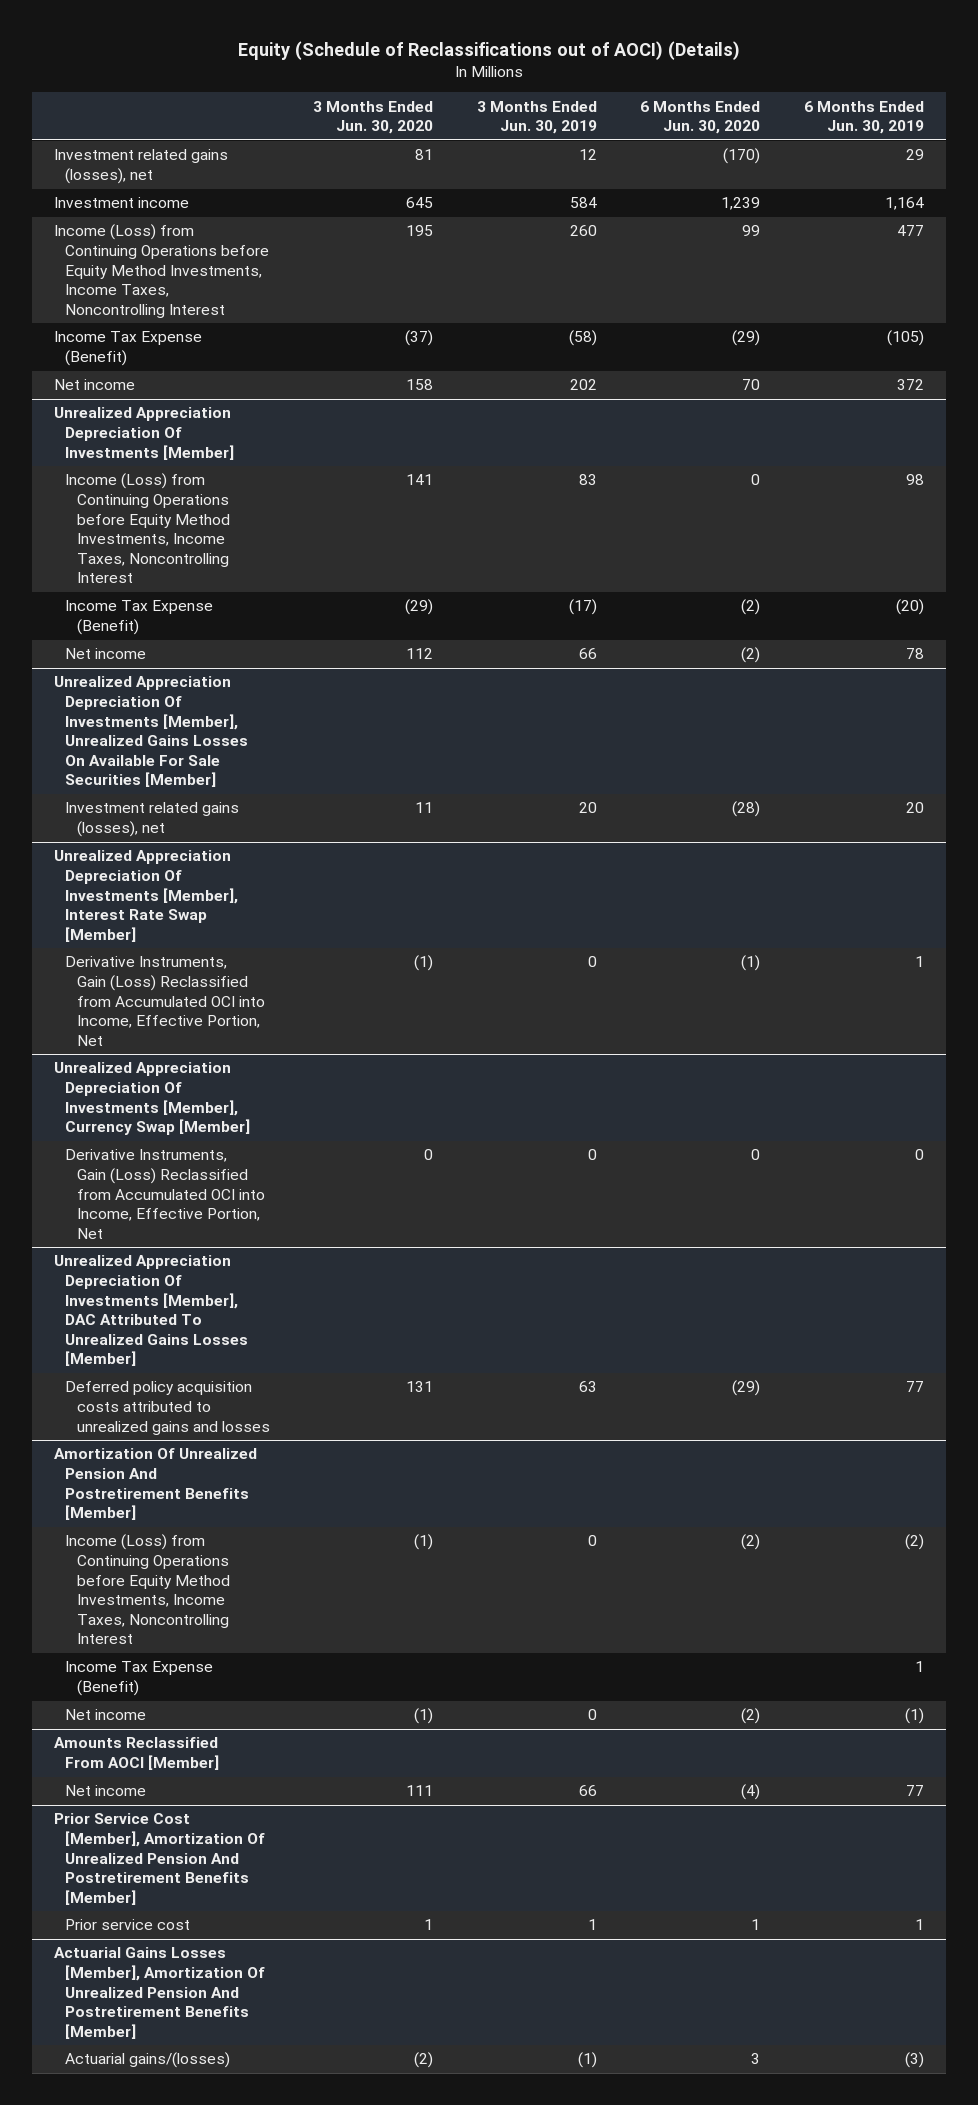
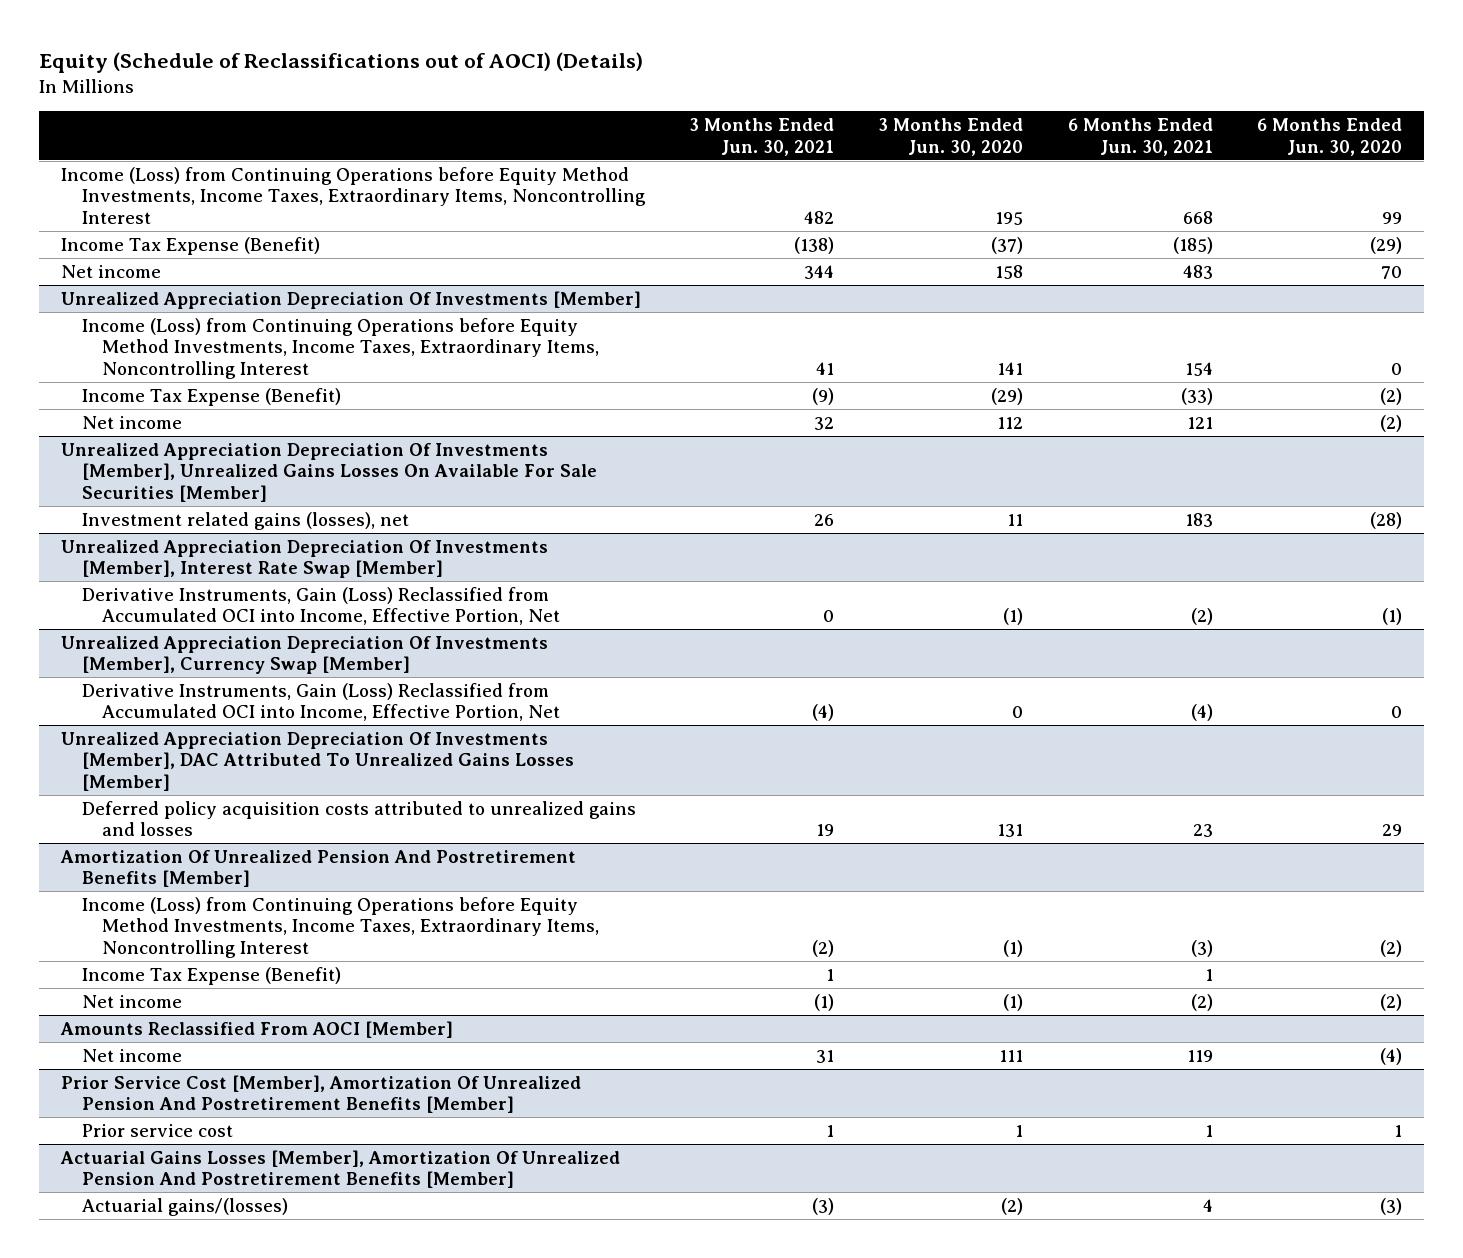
[476,100,597,135] 3 Months Ended Jun. 30, 2019 -> none
[804,100,925,135] 6 Months Ended Jun. 30, 2019 -> none
none -> [688,118,834,156] 3 Months Ended Jun. 30, 2021
none -> [1067,118,1213,156] 6 Months Ended Jun. 30, 2021
[53,149,228,185] Investment related gains (losses), net -> none
[53,197,189,209] Investment income -> none
[53,224,270,318] Income (Loss) from Continuing Operations before Equity Method Investments, Income Taxes, Noncontrolling Interest -> [61,166,646,224] Income (Loss) from Continuing Operations before Equity Method Investments, Income Taxes, Extraordinary Items, Noncontrolling Interest
[65,473,230,584] Income (Loss) from Continuing Operations before Equity Method Investments, Income Taxes, Noncontrolling Interest -> [81,317,600,379] Income (Loss) from Continuing Operations before Equity Method Investments, Income Taxes, Extraordinary Items, Noncontrolling Interest
[732,1380,761,1397] (29) -> [1382,824,1403,837] 29
[65,1534,230,1645] Income (Loss) from Continuing Operations before Equity Method Investments, Income Taxes, Noncontrolling Interest -> [81,896,600,958] Income (Loss) from Continuing Operations before Equity Method Investments, Income Taxes, Extraordinary Items, Noncontrolling Interest
[751,2053,761,2065] 3 -> [1380,1197,1403,1215] (3)

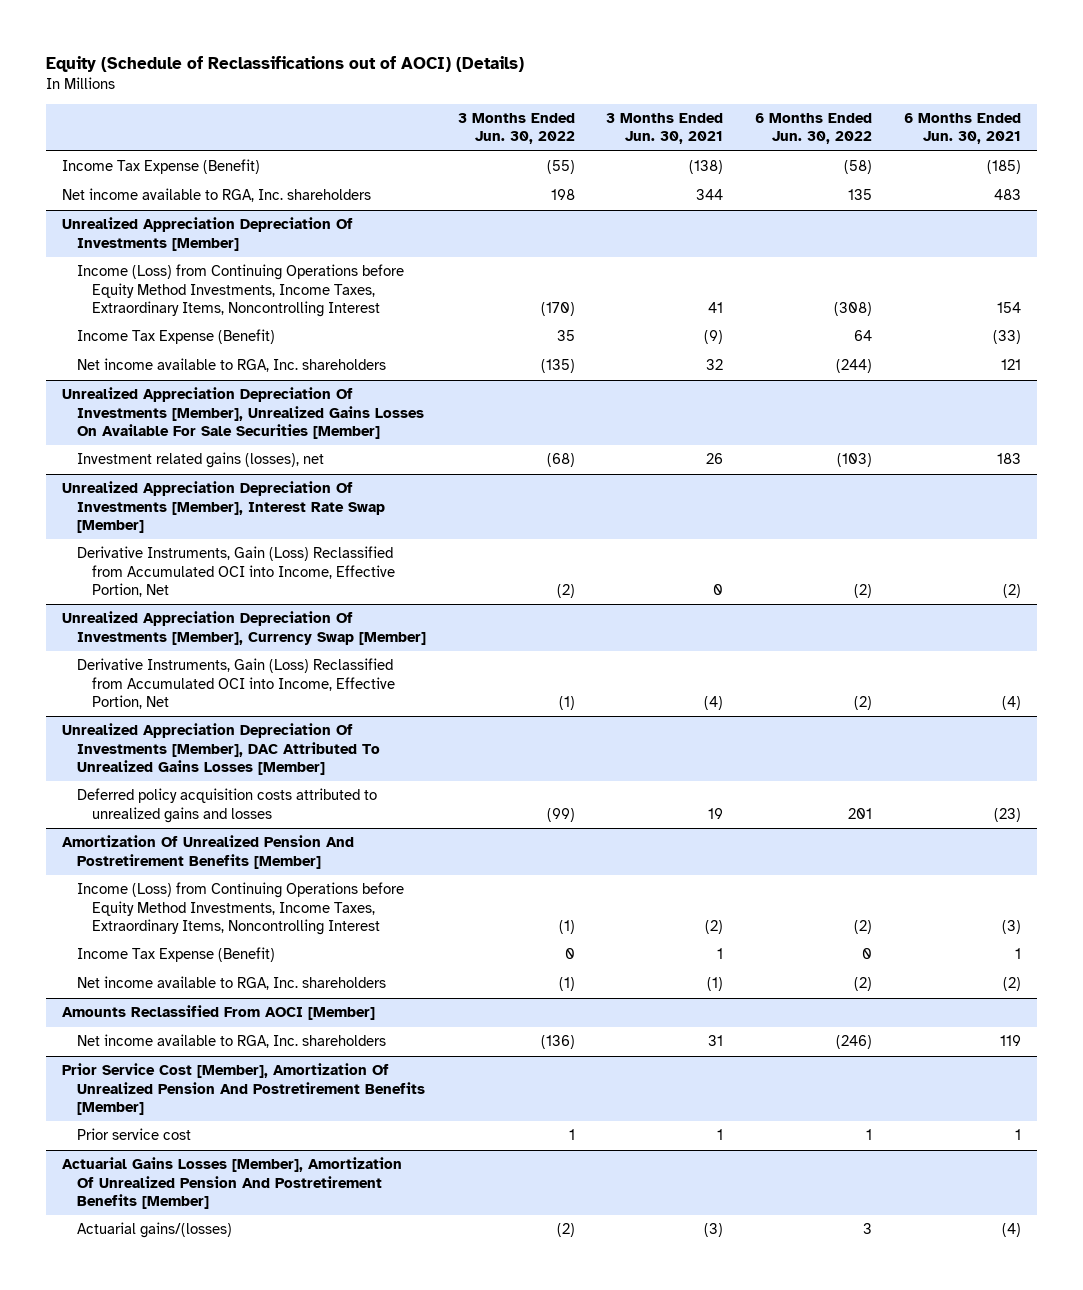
[878,118,1024,156] 3 Months Ended Jun. 30, 2020 -> none
[1257,118,1403,156] 6 Months Ended Jun. 30, 2020 -> none
none -> [457,113,575,145] 3 Months Ended Jun. 30, 2022
none -> [755,113,873,145] 6 Months Ended Jun. 30, 2022
[61,166,646,224] Income (Loss) from Continuing Operations before Equity Method Investments, Income Taxes, Extraordinary Items, Noncontrolling Interest -> none
[61,264,162,278] Net income -> [61,188,371,203] Net income available to RGA, Inc. shareholders
[81,415,182,429] Net income -> [76,358,386,373] Net income available to RGA, Inc. shareholders
[1192,824,1213,838] 23 -> [994,807,1022,822] (23)
[81,994,182,1008] Net income -> [76,976,386,991] Net income available to RGA, Inc. shareholders
[81,1048,182,1062] Net income -> [76,1034,386,1049] Net income available to RGA, Inc. shareholders
[1202,1198,1213,1212] 4 -> [1002,1223,1022,1238] (4)

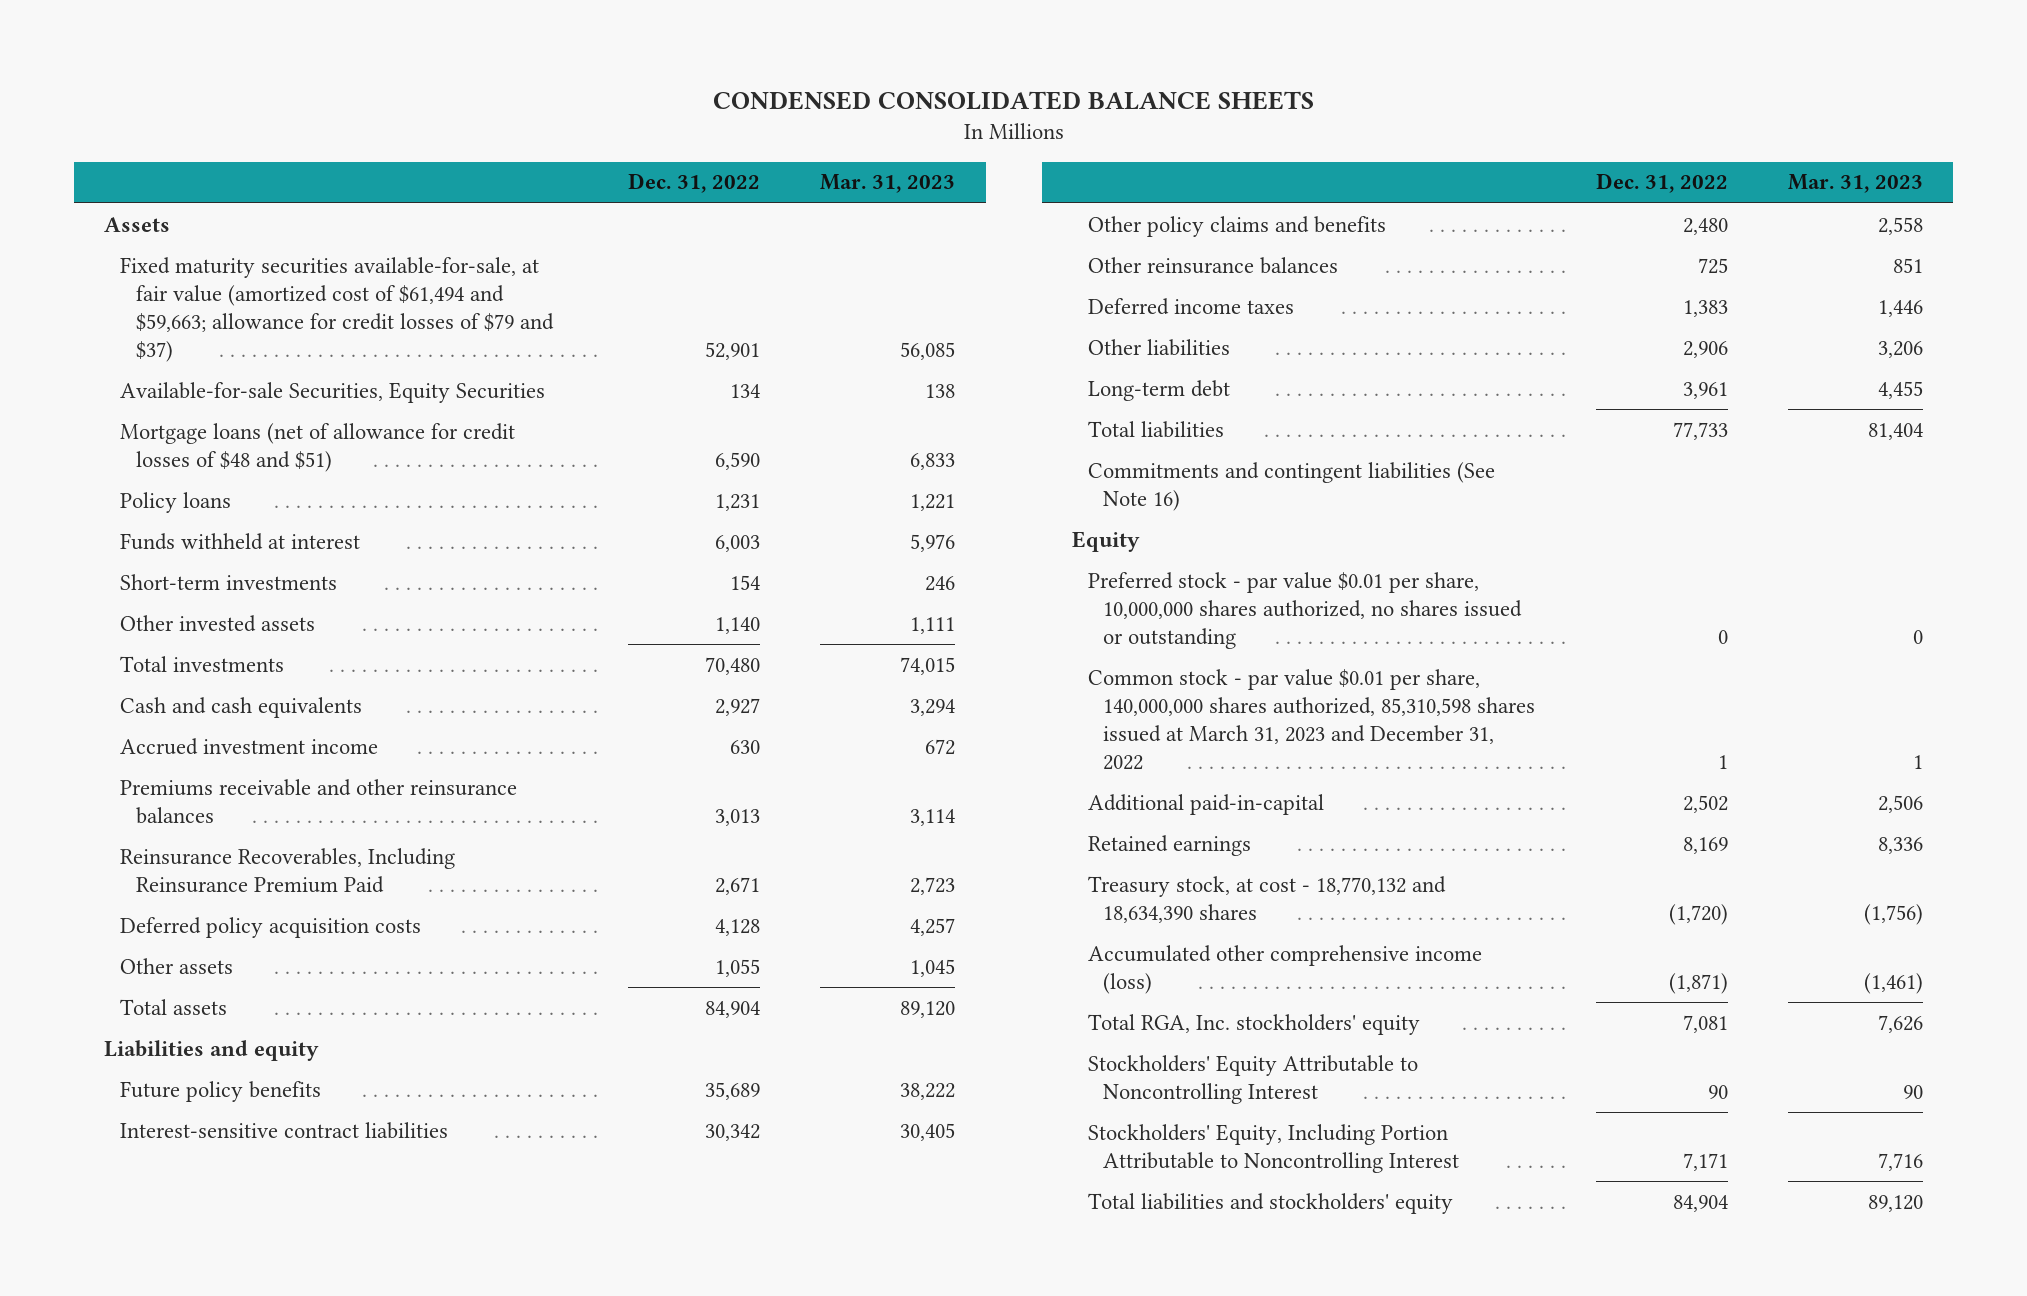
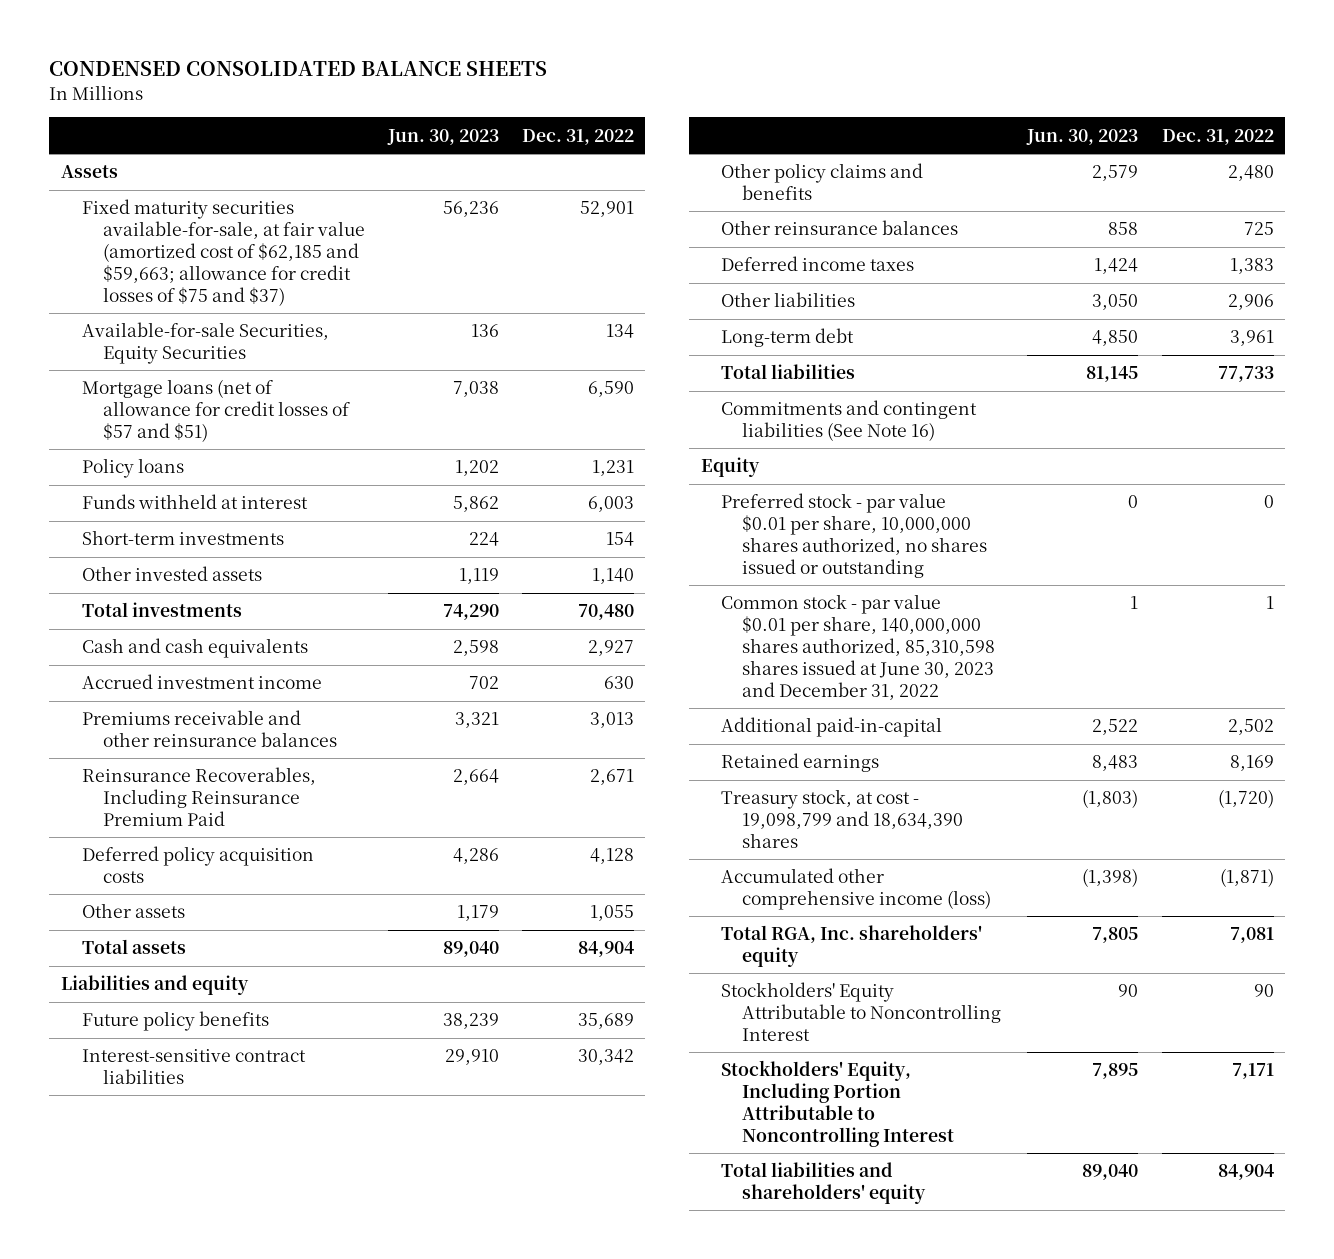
[820,174,956,194] Mar. 31, 2023 -> none
none -> [386,128,499,145] Jun. 30, 2023
[120,256,555,363] Fixed maturity securities available-for-sale, at fair value (amortized cost of $61,494 and $59,663; allowance for credit losses of $79 and $37) -> [81,199,365,306] Fixed maturity securities available-for-sale, at fair value (amortized cost of $62,185 and $59,663; allowance for credit losses of $75 and $37)
[120,422,516,472] Mortgage loans (net of allowance for credit losses of $48 and $51) -> [81,379,350,442] Mortgage loans (net of allowance for credit losses of $57 and $51)
[1087,668,1536,771] Common stock - par value $0.01 per share, 140,000,000 shares authorized, 85,310,598 shares issued at March 31, 2023 and December 31, 2022 -> [721,594,996,700] Common stock - par value $0.01 per share, 140,000,000 shares authorized, 85,310,598 shares issued at June 30, 2023 and December 31, 2022
[1087,875,1446,923] Treasury stock, at cost - 18,770,132 and 18,634,390 shares -> [721,789,964,848] Treasury stock, at cost - 19,098,799 and 18,634,390 shares
[1087,1013,1420,1035] Total RGA, Inc. stockholders' equity -> [721,925,983,968] Total RGA, Inc. shareholders' equity
[1087,1192,1453,1214] Total liabilities and stockholders' equity -> [721,1162,927,1205] Total liabilities and shareholders' equity

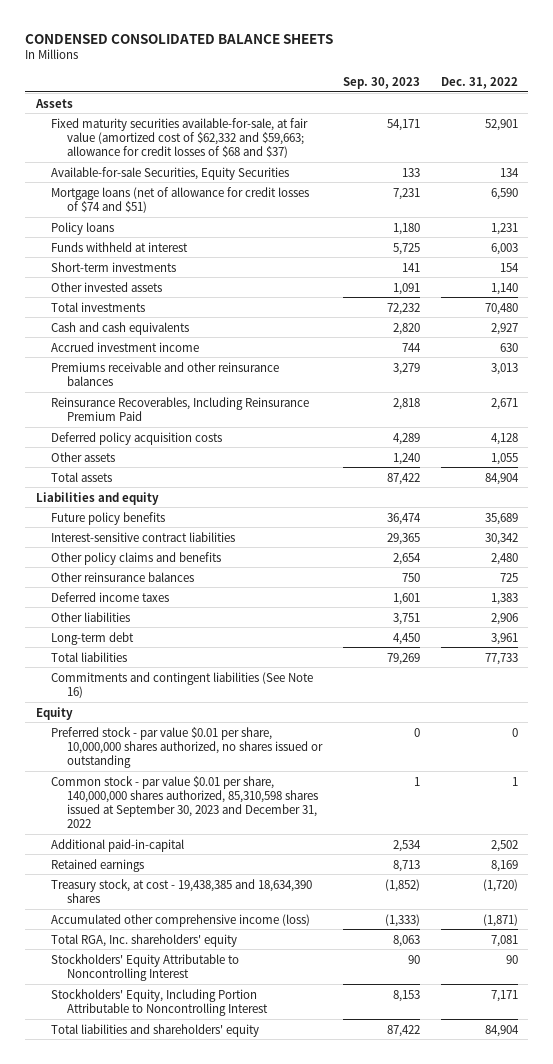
[386,128,499,145] Jun. 30, 2023 -> none
none -> [342,76,420,89] Sep. 30, 2023
[81,199,365,306] Fixed maturity securities available-for-sale, at fair value (amortized cost of $62,185 and $59,663; allowance for credit losses of $75 and $37) -> [51,117,309,158] Fixed maturity securities available-for-sale, at fair value (amortized cost of $62,332 and $59,663; allowance for credit losses of $68 and $37)
[81,379,350,442] Mortgage loans (net of allowance for credit losses of $57 and $51) -> [51,186,310,213] Mortgage loans (net of allowance for credit losses of $74 and $51)
[721,594,996,700] Common stock - par value $0.01 per share, 140,000,000 shares authorized, 85,310,598 shares issued at June 30, 2023 and December 31, 2022 -> [51,775,318,829] Common stock - par value $0.01 per share, 140,000,000 shares authorized, 85,310,598 shares issued at September 30, 2023 and December 31, 2022
[721,789,964,848] Treasury stock, at cost - 19,098,799 and 18,634,390 shares -> [51,878,313,903] Treasury stock, at cost - 19,438,385 and 18,634,390 shares

